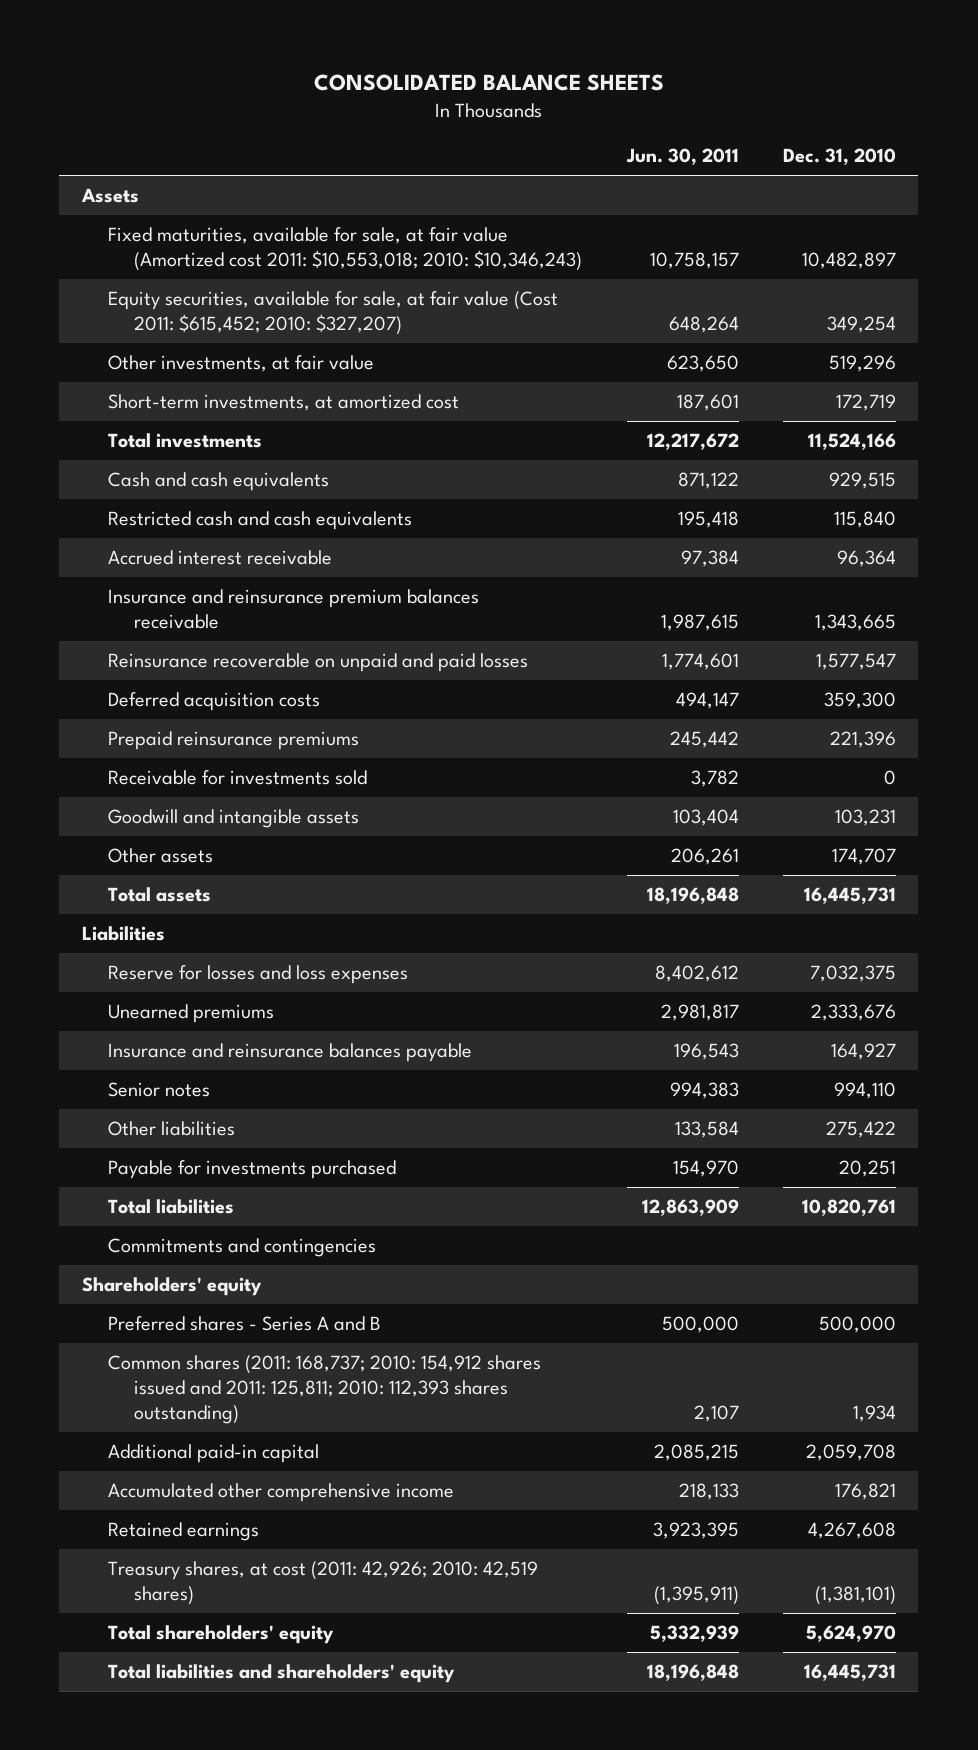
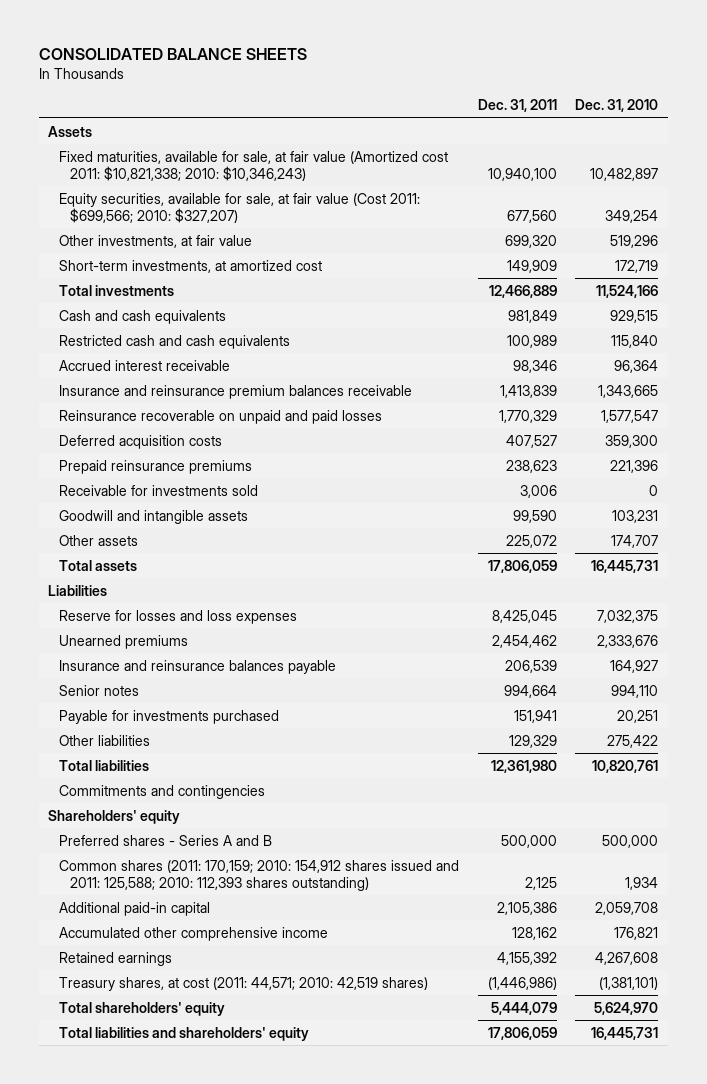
[625,148,739,166] Jun. 30, 2011 -> none
none -> [477,99,557,113] Dec. 31, 2011
[107,226,583,271] Fixed maturities, available for sale, at fair value (Amortized cost 2011: $10,553,018; 2010: $10,346,243) -> [59,150,449,182] Fixed maturities, available for sale, at fair value (Amortized cost 2011: $10,821,338; 2010: $10,346,243)
[107,290,558,335] Equity securities, available for sale, at fair value (Cost 2011: $615,452; 2010: $327,207) -> [59,192,421,224] Equity securities, available for sale, at fair value (Cost 2011: $699,566; 2010: $327,207)
[107,1120,235,1136] Other liabilities -> [59,734,151,746] Other liabilities
[107,1354,541,1424] Common shares (2011: 168,737; 2010: 154,912 shares issued and 2011: 125,811; 2010: 112,393 shares outstanding) -> [59,859,460,892] Common shares (2011: 170,159; 2010: 154,912 shares issued and 2011: 125,588; 2010: 112,393 shares outstanding)
[107,1560,538,1605] Treasury shares, at cost (2011: 42,926; 2010: 42,519 shares) -> [59,976,429,991] Treasury shares, at cost (2011: 44,571; 2010: 42,519 shares)

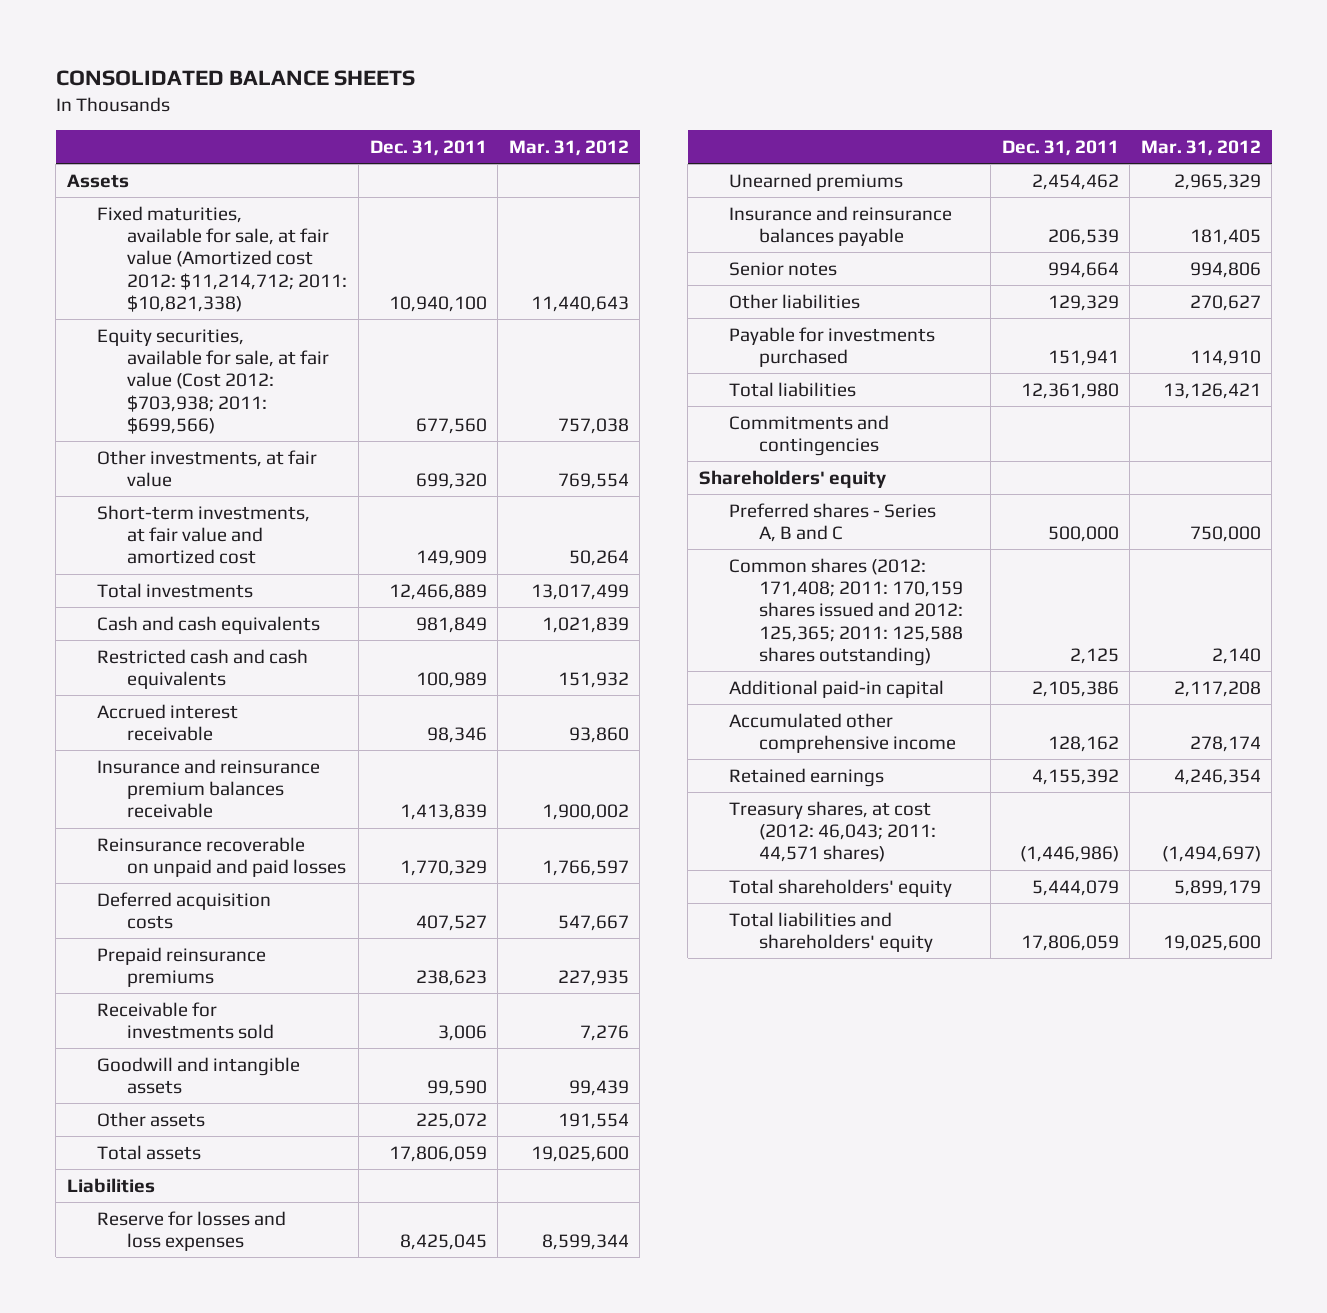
[575,99,659,113] Dec. 31, 2010 -> none
none -> [508,139,629,156] Mar. 31, 2012
[59,150,449,182] Fixed maturities, available for sale, at fair value (Amortized cost 2011: $10,821,338; 2010: $10,346,243) -> [97,205,348,313] Fixed maturities, available for sale, at fair value (Amortized cost 2012: $11,214,712; 2011: $10,821,338)
[59,192,421,224] Equity securities, available for sale, at fair value (Cost 2011: $699,566; 2010: $327,207) -> [97,328,330,435] Equity securities, available for sale, at fair value (Cost 2012: $703,938; 2011: $699,566)
[59,259,323,273] Short-term investments, at amortized cost -> [97,504,311,565] Short-term investments, at fair value and amortized cost
[59,709,280,724] Payable for investments purchased -> [729,326,936,367] Payable for investments purchased
[59,834,273,846] Preferred shares - Series A and B -> [729,502,937,542] Preferred shares - Series A, B and C
[59,859,460,892] Common shares (2011: 170,159; 2010: 154,912 shares issued and 2011: 125,588; 2010: 112,393 shares outstanding) -> [729,557,964,667] Common shares (2012: 171,408; 2011: 170,159 shares issued and 2012: 125,365; 2011: 125,588 shares outstanding)
[59,976,429,991] Treasury shares, at cost (2011: 44,571; 2010: 42,519 shares) -> [729,800,937,863] Treasury shares, at cost (2012: 46,043; 2011: 44,571 shares)

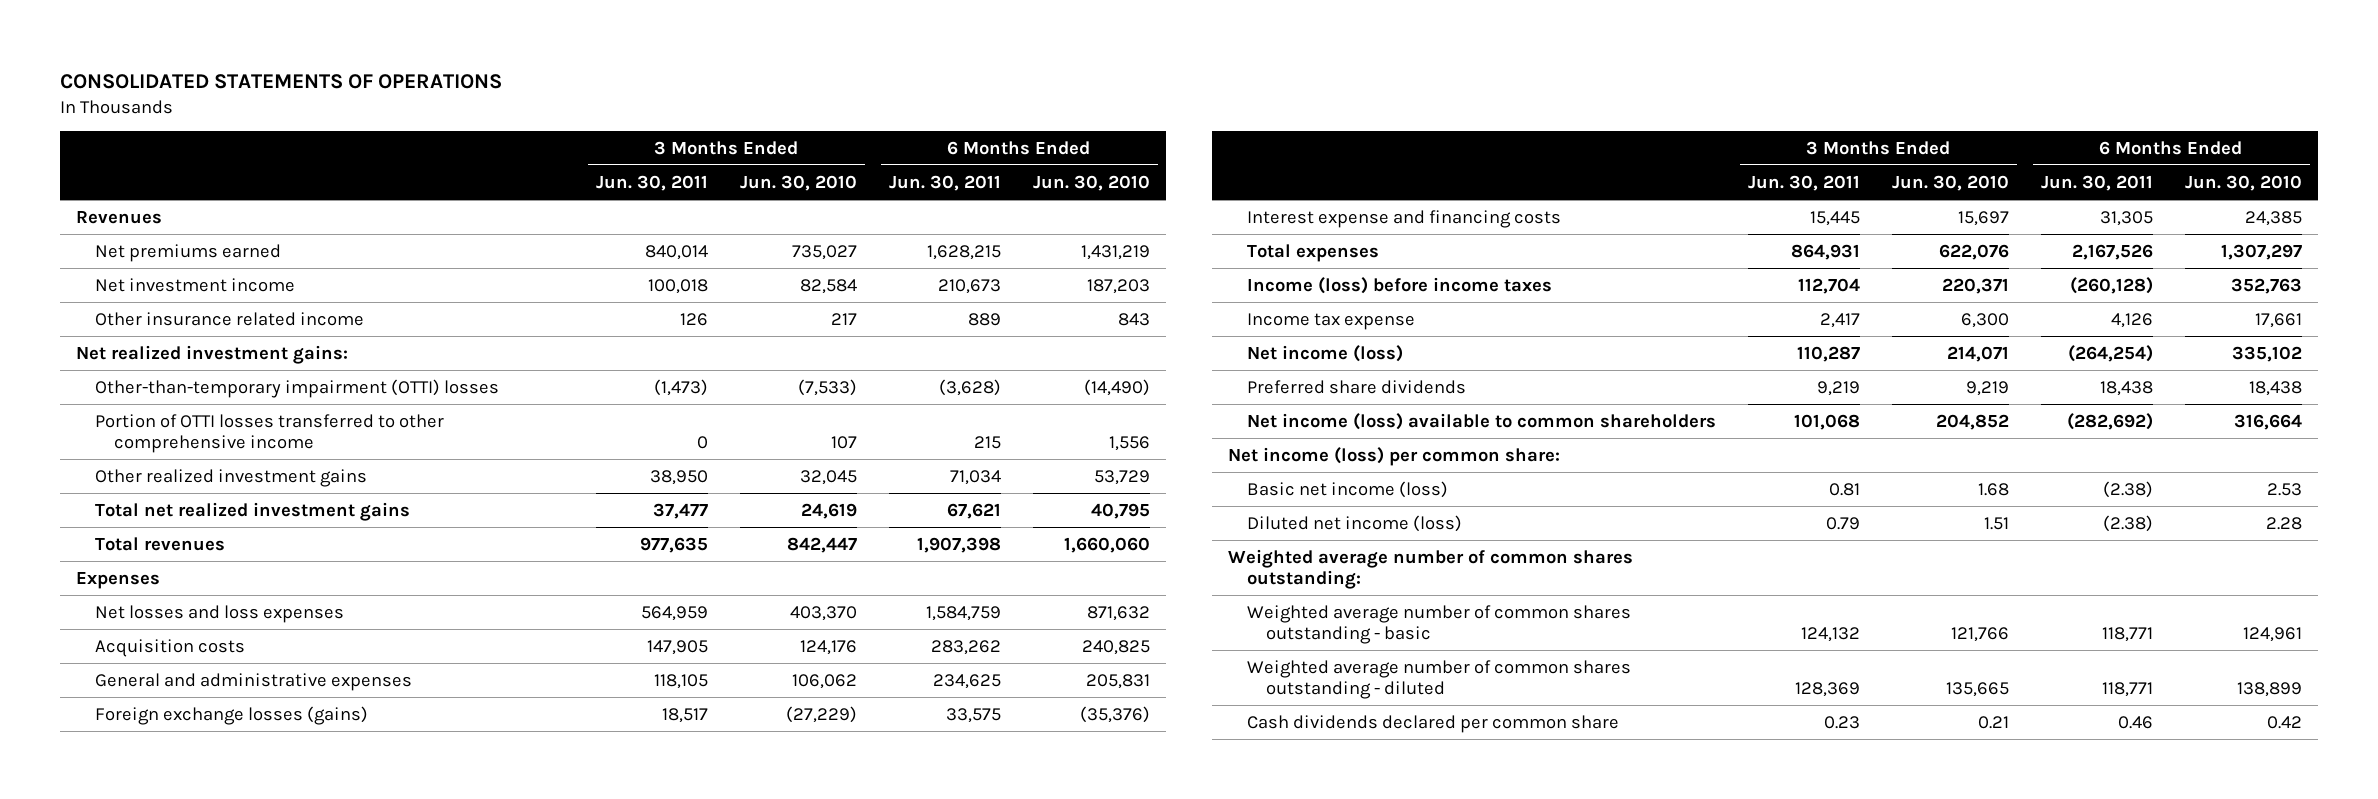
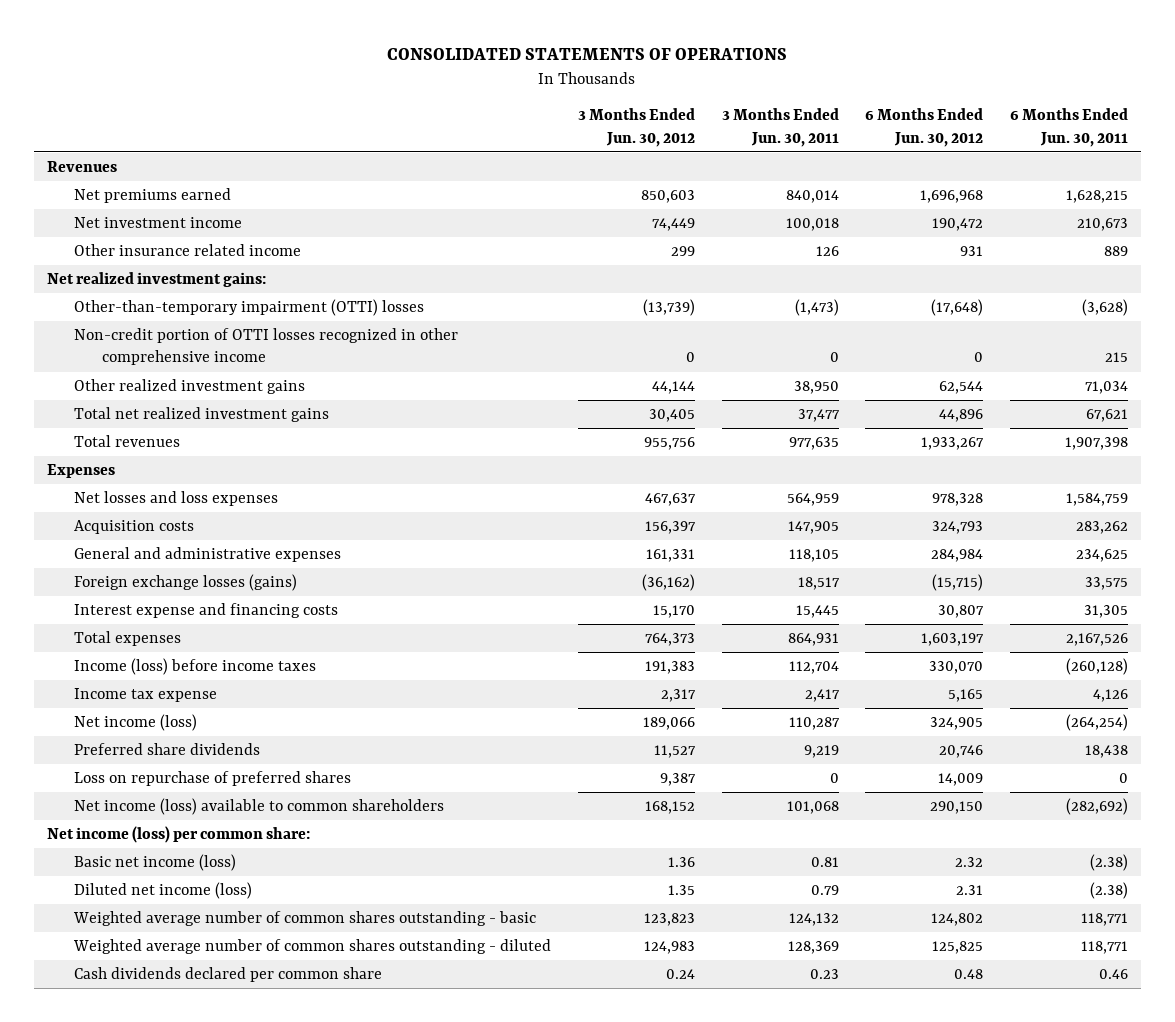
[739,174,857,191] Jun. 30, 2010 -> none
[1032,174,1150,191] Jun. 30, 2010 -> none
none -> [577,108,695,147] 3 Months Ended Jun. 30, 2012
none -> [865,108,984,147] 6 Months Ended Jun. 30, 2012
[94,413,444,453] Portion of OTTI losses transferred to other comprehensive income -> [74,328,459,366] Non-credit portion of OTTI losses recognized in other comprehensive income
none -> [74,771,352,787] Loss on repurchase of preferred shares
[1227,548,1633,589] Weighted average number of common shares outstanding: -> none

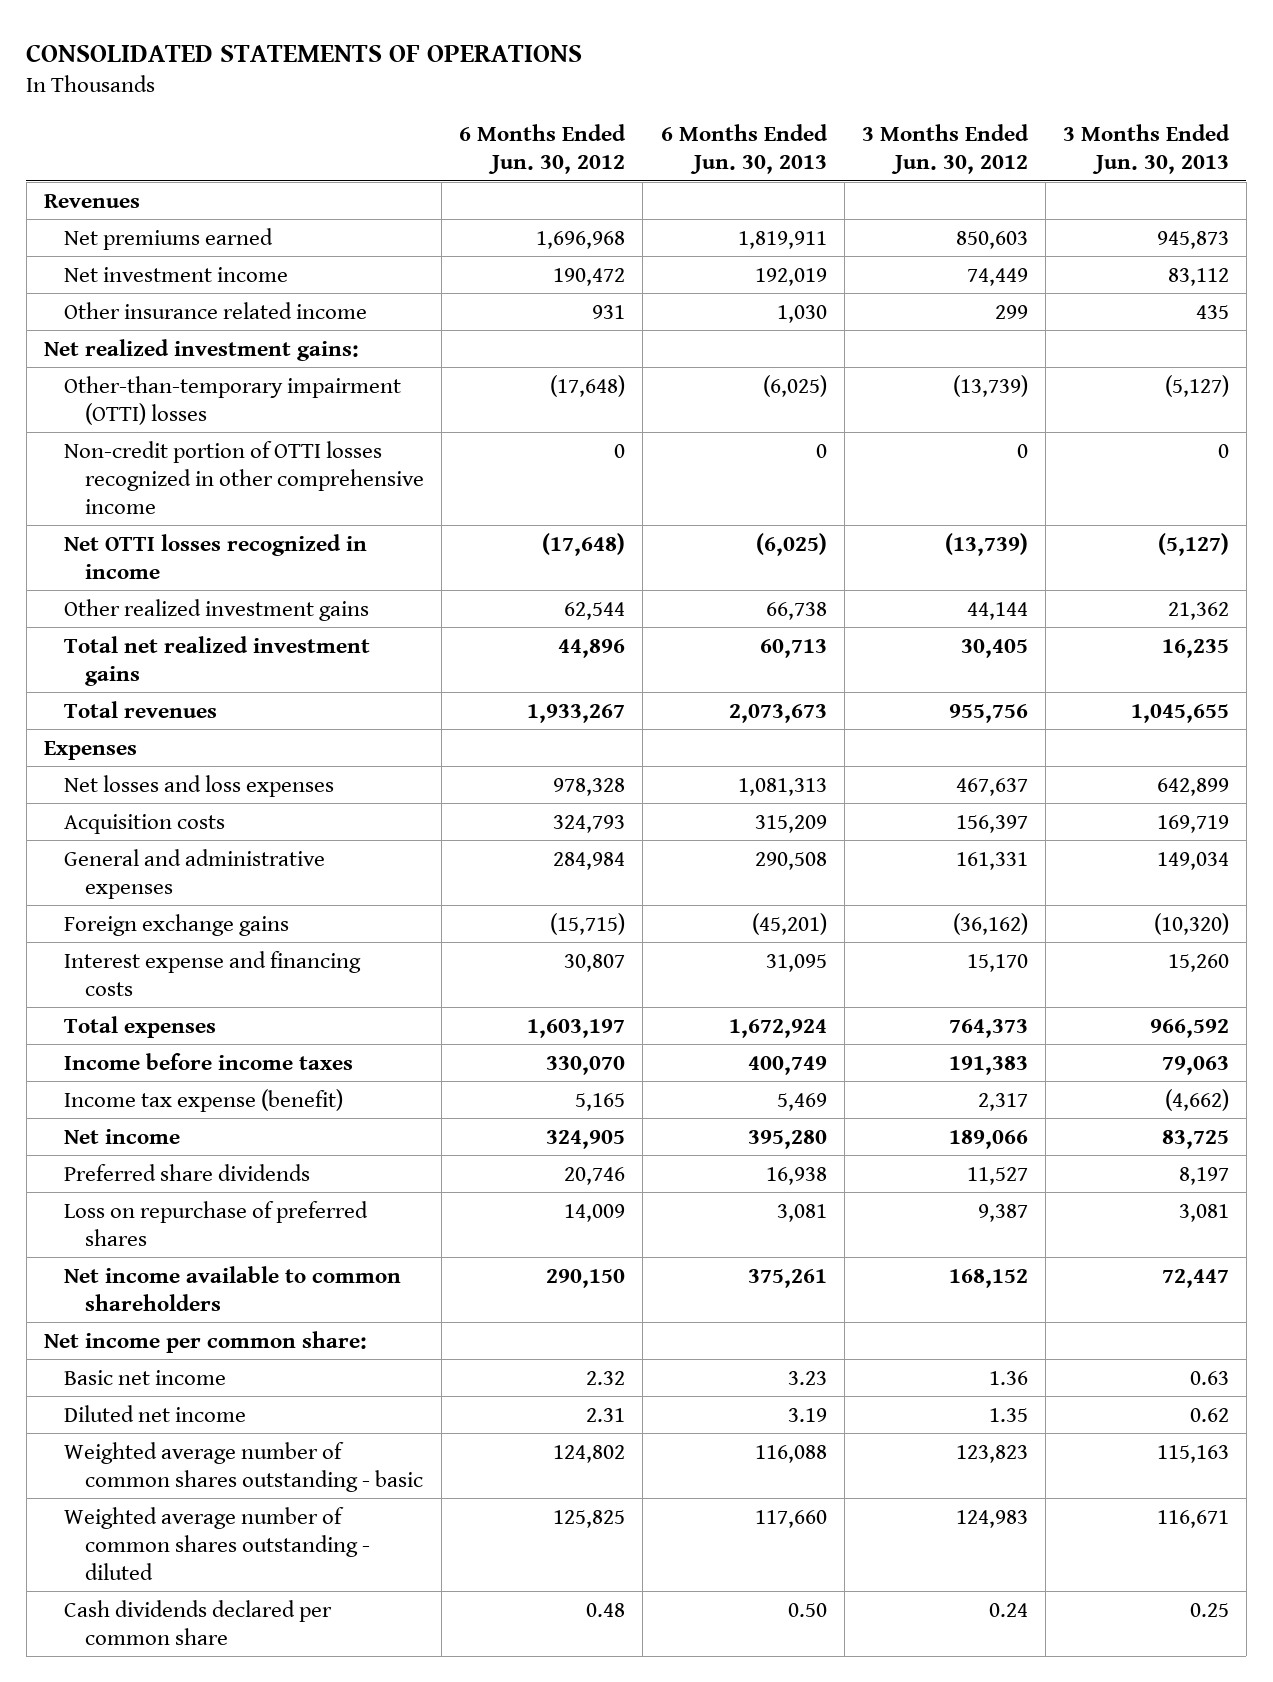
[721,108,839,147] 3 Months Ended Jun. 30, 2011 -> none
[1009,108,1128,147] 6 Months Ended Jun. 30, 2011 -> none
none -> [660,124,828,175] 6 Months Ended Jun. 30, 2013
none -> [1062,124,1230,175] 3 Months Ended Jun. 30, 2013
none -> [64,533,368,579] Net OTTI losses recognized in income
[74,574,298,592] Foreign exchange losses (gains) -> [64,913,290,936] Foreign exchange gains
[74,658,317,676] Income (loss) before income taxes -> [64,1052,354,1070] Income before income taxes
[74,688,218,703] Income tax expense -> [64,1088,344,1112] Income tax expense (benefit)
[74,714,198,732] Net income (loss) -> [64,1128,181,1144] Net income
[74,798,445,816] Net income (loss) available to common shareholders -> [64,1265,402,1311] Net income available to common shareholders
[46,826,310,844] Net income (loss) per common share: -> [43,1330,367,1353] Net income per common share:
[74,854,237,872] Basic net income (loss) -> [64,1369,227,1385] Basic net income
[74,882,253,900] Diluted net income (loss) -> [64,1404,247,1422] Diluted net income

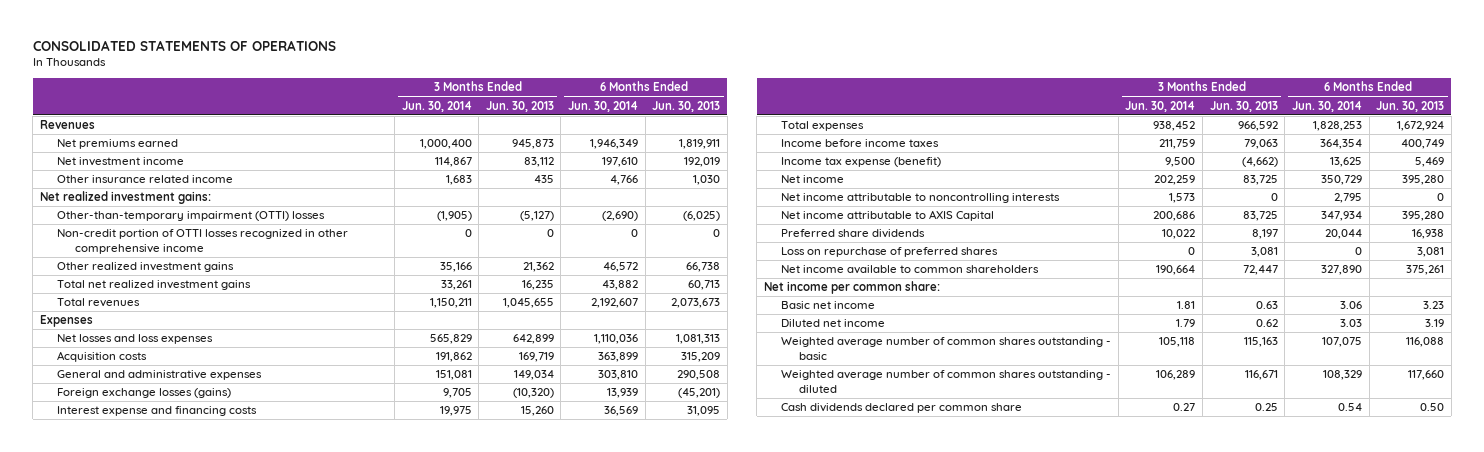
[459,124,627,175] 6 Months Ended Jun. 30, 2012 -> none
[861,124,1029,175] 3 Months Ended Jun. 30, 2012 -> none
none -> [401,100,472,112] Jun. 30, 2014
none -> [568,100,639,112] Jun. 30, 2014
[64,533,368,579] Net OTTI losses recognized in income -> none
[64,913,290,936] Foreign exchange gains -> [57,388,232,399] Foreign exchange losses (gains)
none -> [781,193,1061,204] Net income attributable to noncontrolling interests
none -> [781,210,995,222] Net income attributable to AXIS Capital

